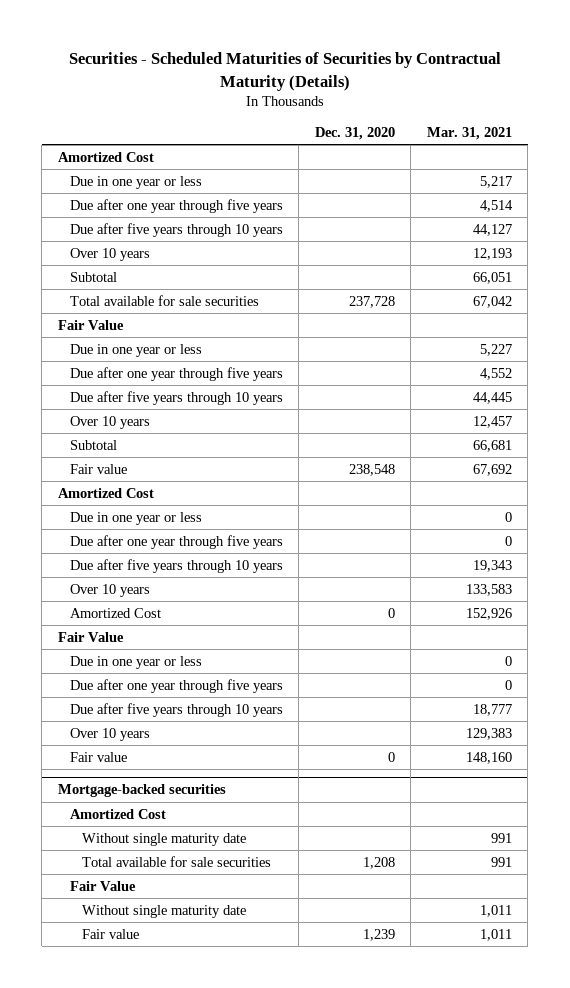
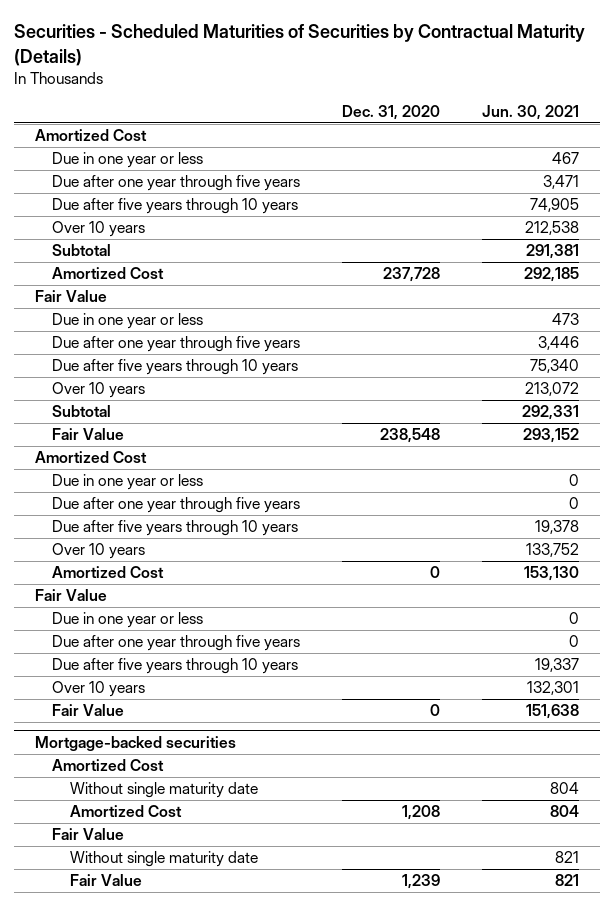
[426,126,512,140] Mar. 31, 2021 -> none
none -> [481,104,579,120] Jun. 30, 2021
[69,294,259,306] Total available for sale securities -> [52,267,165,280] Amortized Cost
[69,463,127,474] Fair value -> [52,428,125,441] Fair Value
[69,751,127,762] Fair value -> [52,704,125,717] Fair Value
[81,855,271,867] Total available for sale securities -> [69,805,182,818] Amortized Cost
[81,928,139,939] Fair value -> [69,874,142,887] Fair Value

